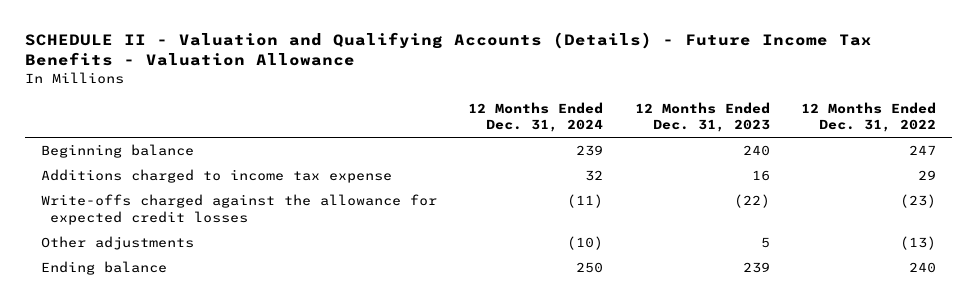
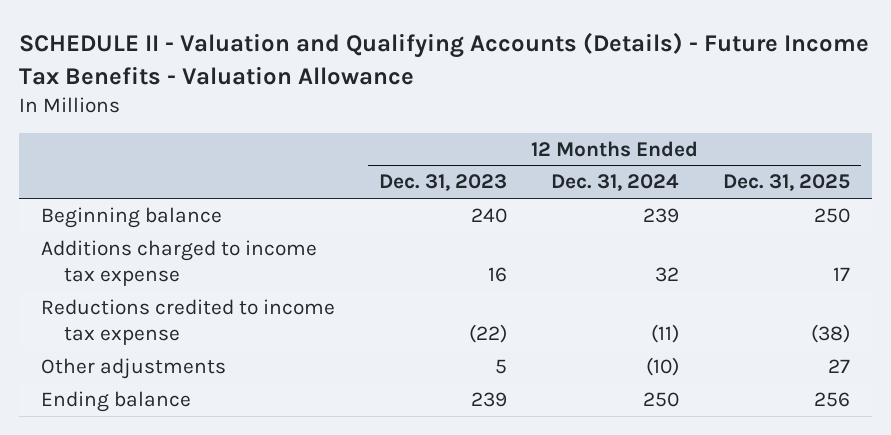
[800,101,936,133] 12 Months Ended Dec. 31, 2022 -> none
none -> [723,174,851,192] Dec. 31, 2025
[40,193,437,225] Write-offs charged against the allowance for expected credit losses -> [40,298,335,346] Reductions credited to income tax expense

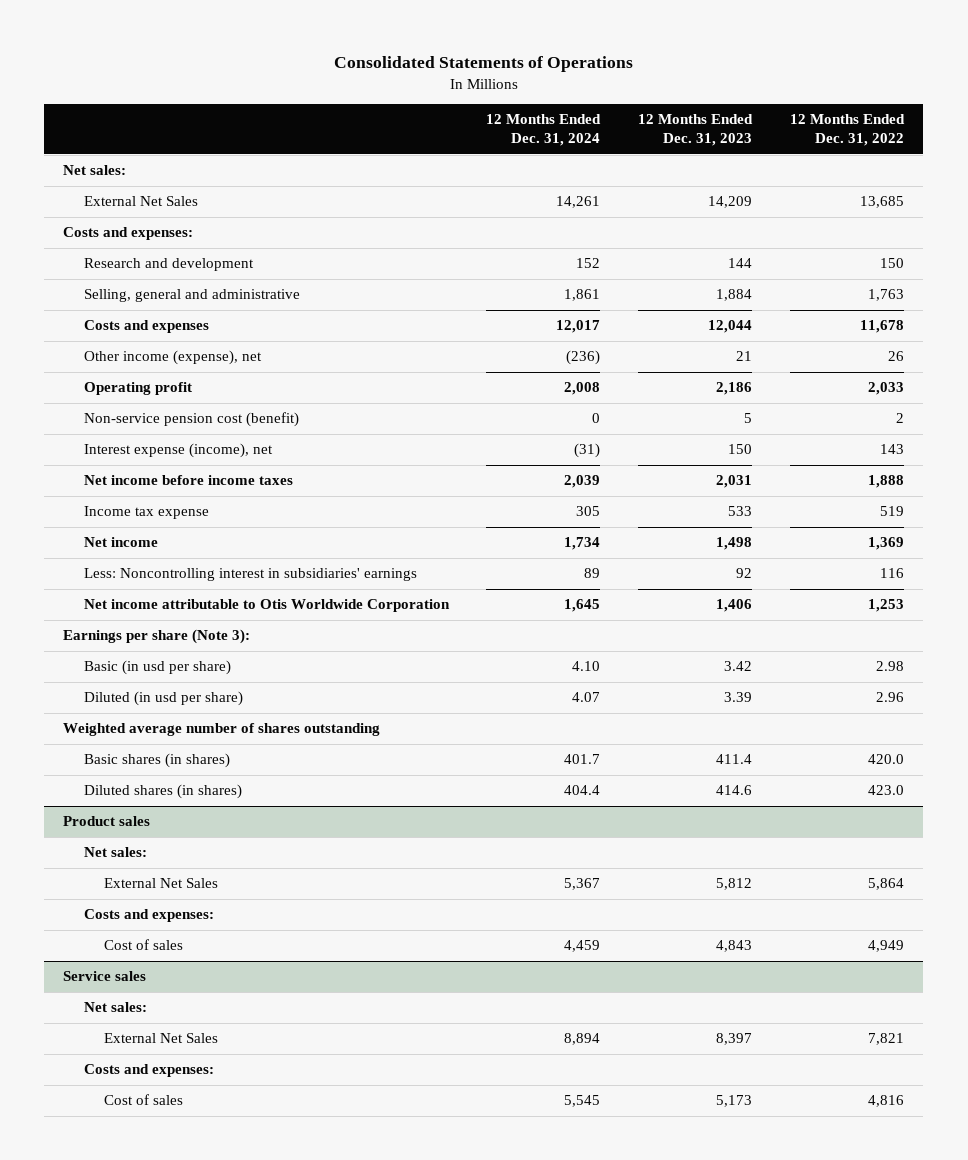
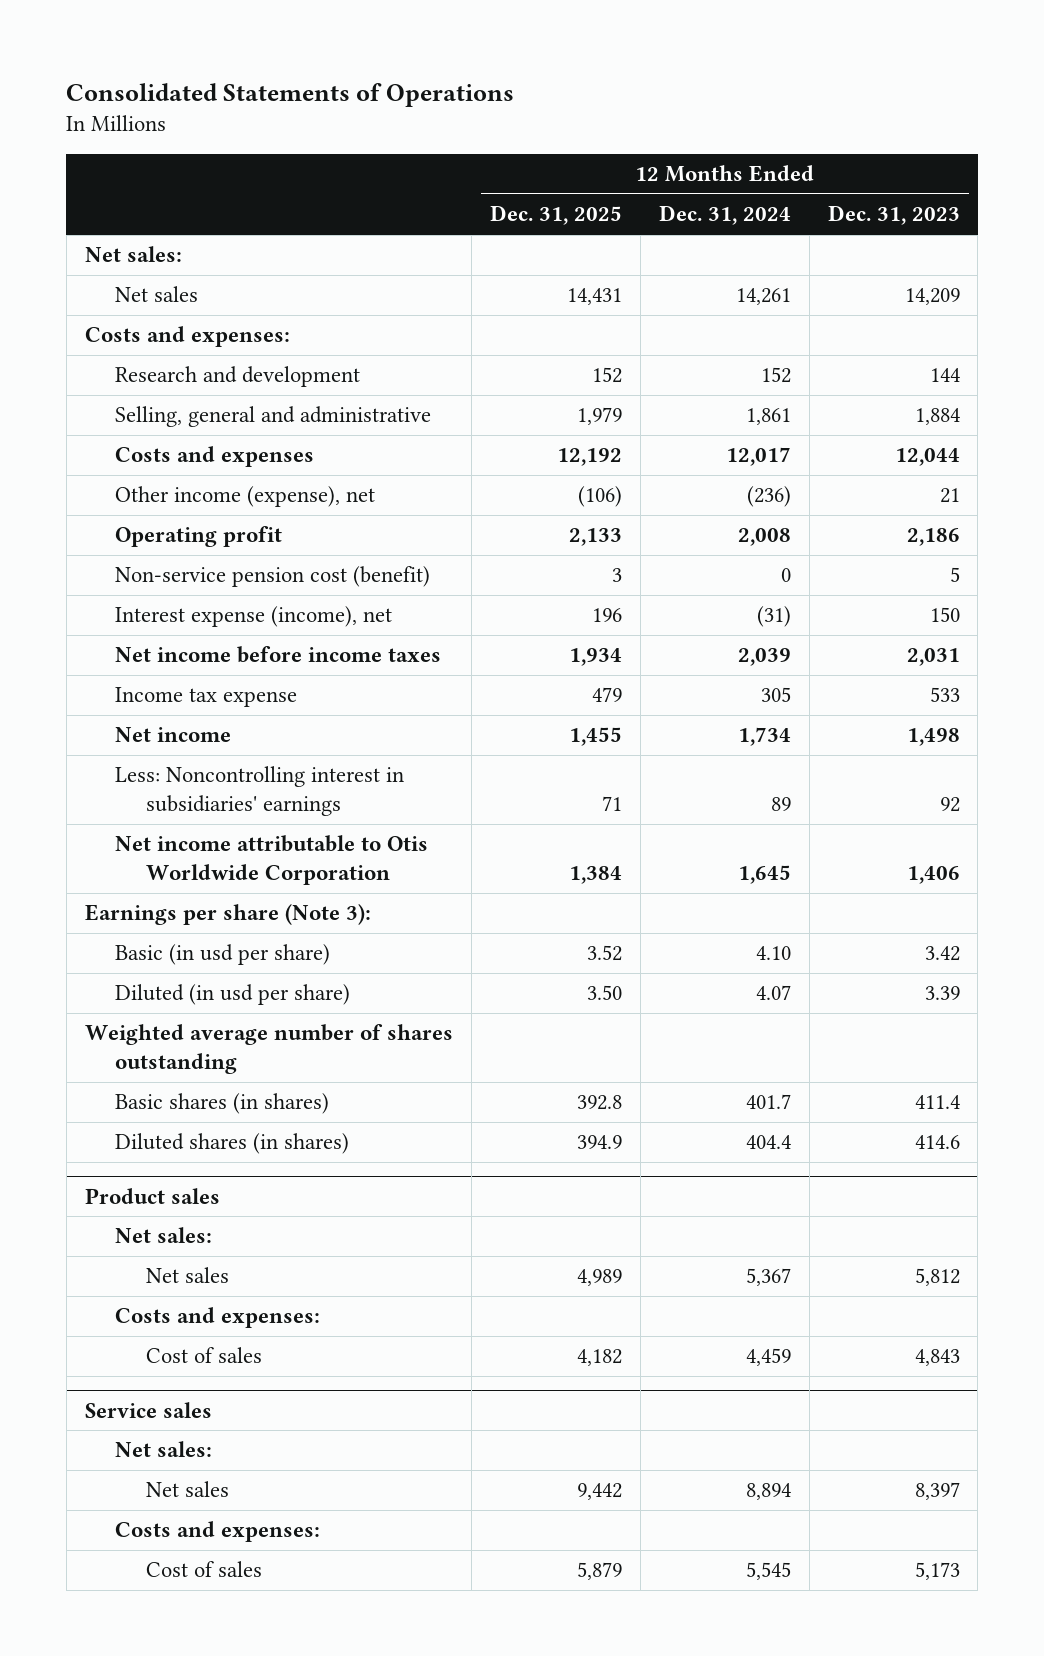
[790,114,906,147] 12 Months Ended Dec. 31, 2022 -> none
none -> [489,205,622,226] Dec. 31, 2025
[83,196,198,207] External Net Sales -> [115,286,199,303] Net sales
[103,878,218,889] External Net Sales -> [146,1267,230,1284] Net sales
[103,1033,218,1044] External Net Sales -> [146,1481,230,1498] Net sales

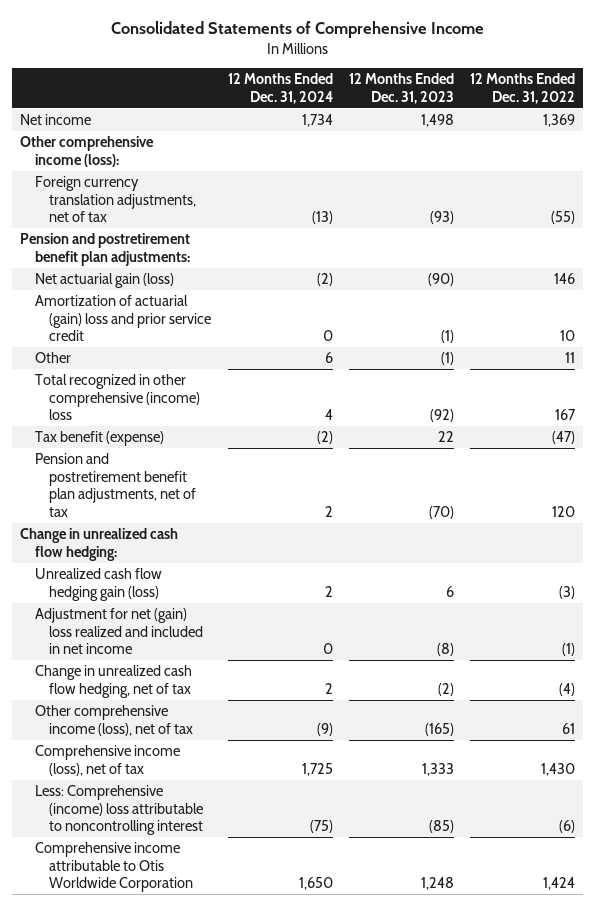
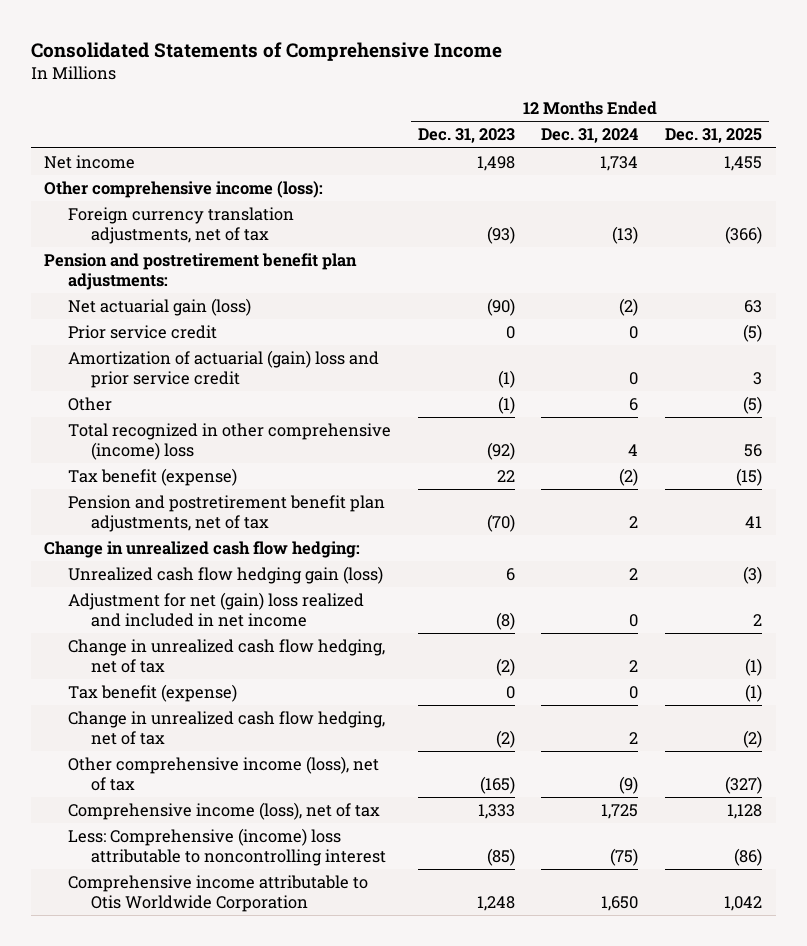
[470,72,576,104] 12 Months Ended Dec. 31, 2022 -> none
none -> [665,128,763,144] Dec. 31, 2025
none -> [67,324,217,339] Prior service credit
none -> [67,683,237,702] Tax benefit (expense)
none -> [67,710,385,745] Change in unrealized cash flow hedging, net of tax

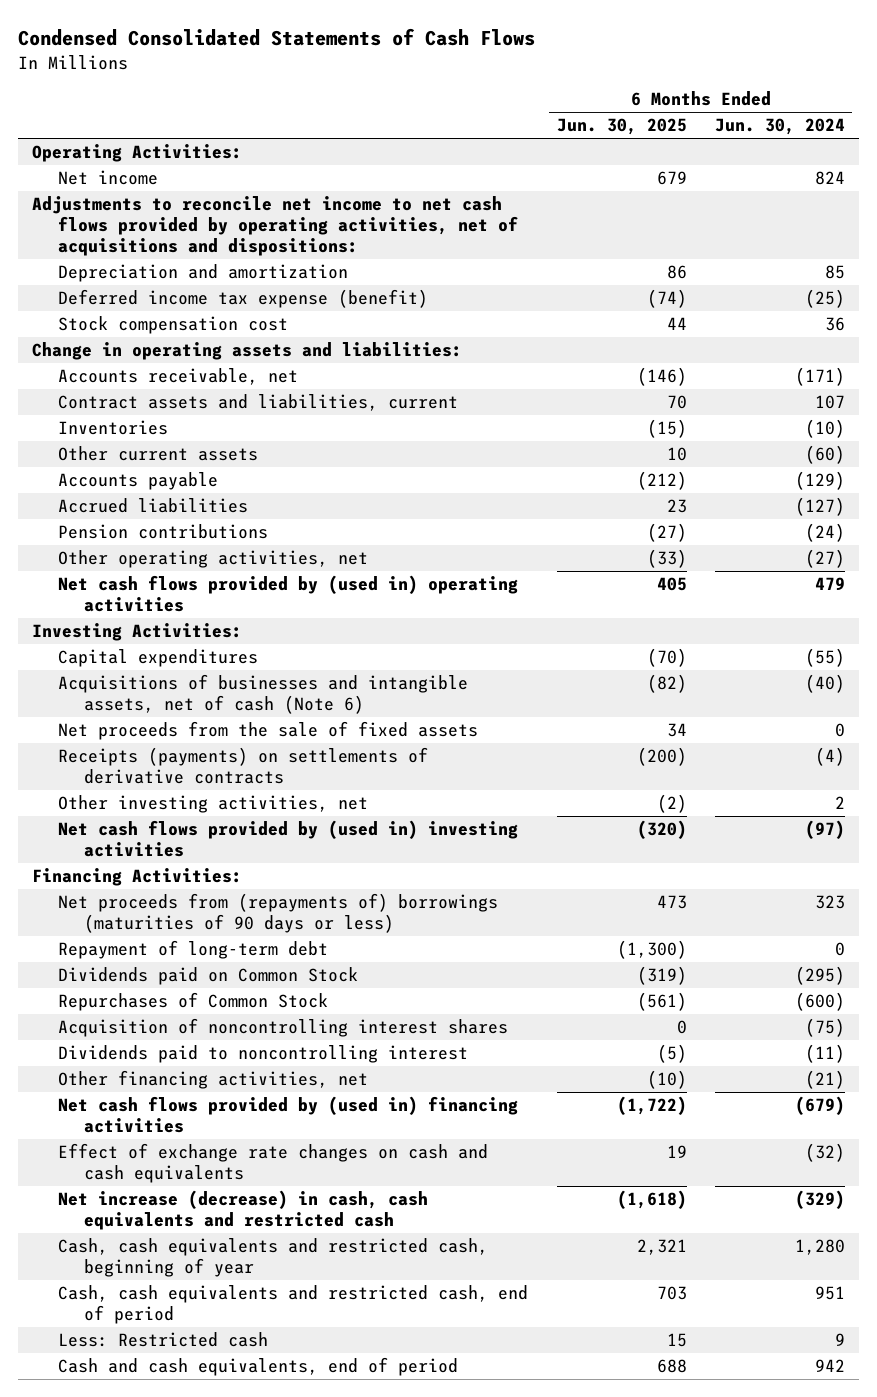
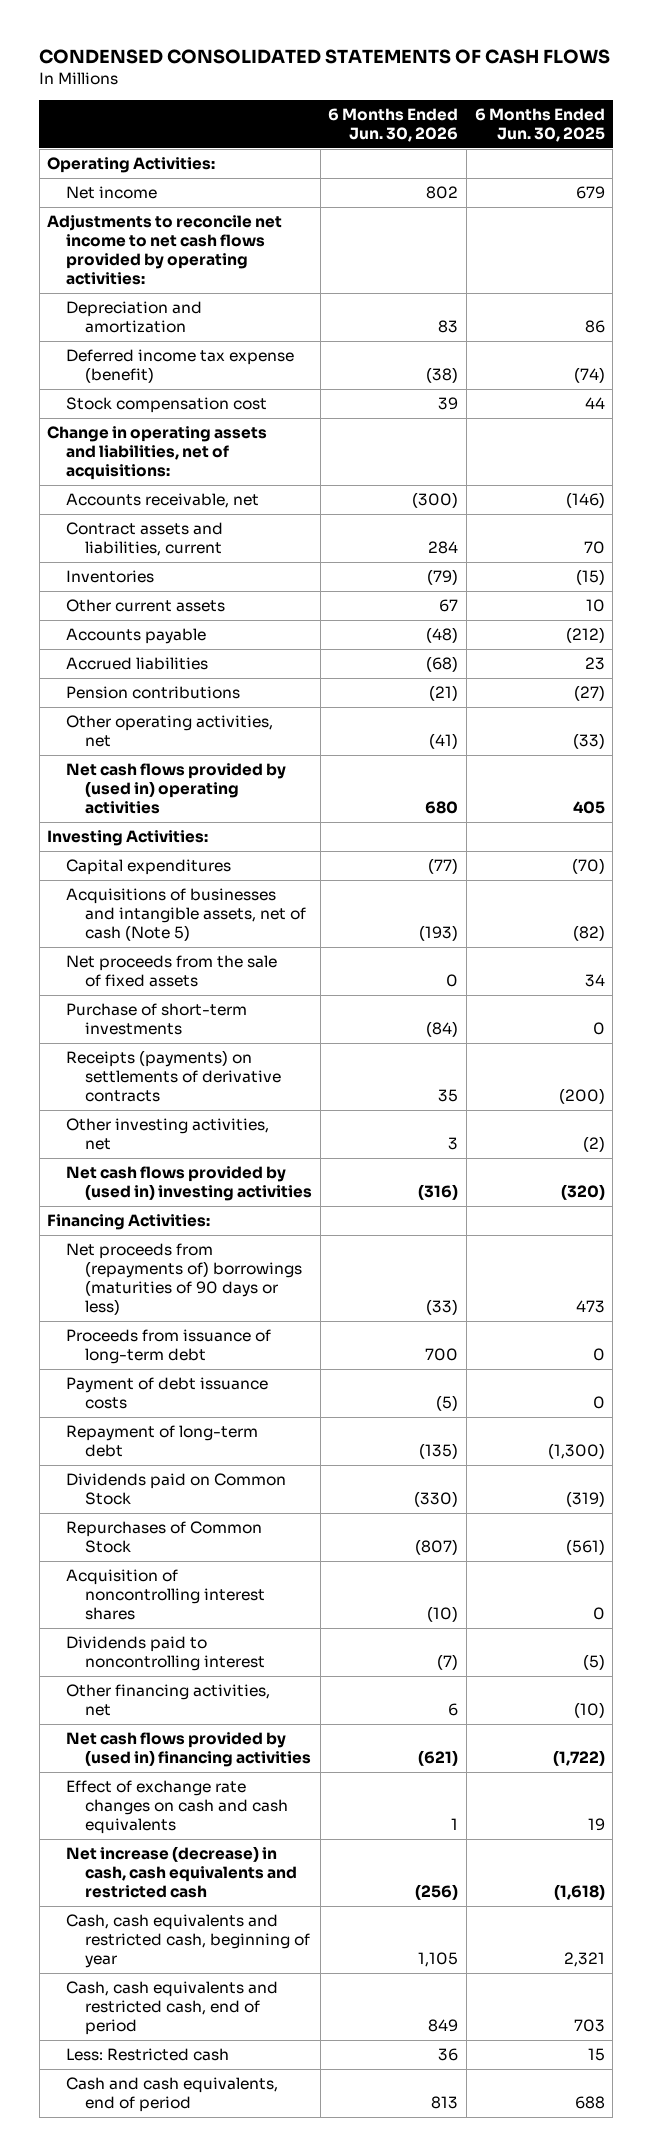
[17,27,535,46] Condensed Consolidated Statements of Cash Flows -> [39,49,611,65] CONDENSED CONSOLIDATED STATEMENTS OF CASH FLOWS
[714,118,845,136] Jun. 30, 2024 -> none
none -> [328,107,459,142] 6 Months Ended Jun. 30, 2026
[31,196,519,256] Adjustments to reconcile net income to net cash flows provided by operating activities, net of acquisitions and dispositions: -> [47,215,283,286] Adjustments to reconcile net income to net cash flows provided by operating activities:
[31,342,462,361] Change in operating assets and liabilities: -> [47,426,268,481] Change in operating assets and liabilities, net of acquisitions:
[58,674,469,714] Acquisitions of businesses and intangible assets, net of cash (Note 6) -> [66,888,307,942] Acquisitions of businesses and intangible assets, net of cash (Note 5)
none -> [66,1003,248,1036] Purchase of short-term investments
none -> [66,1329,272,1365] Proceeds from issuance of long-term debt
none -> [66,1377,269,1410] Payment of debt issuance costs

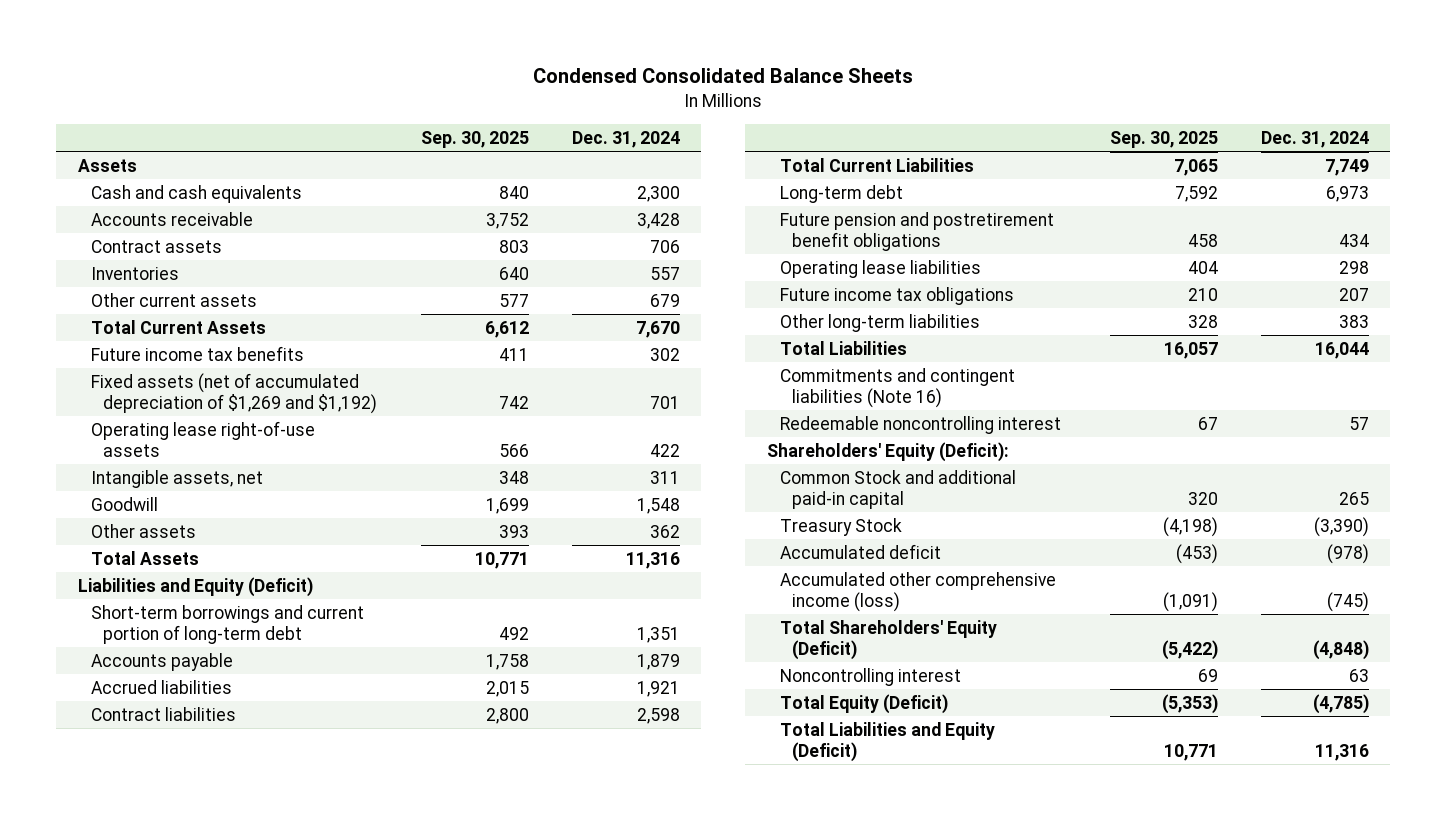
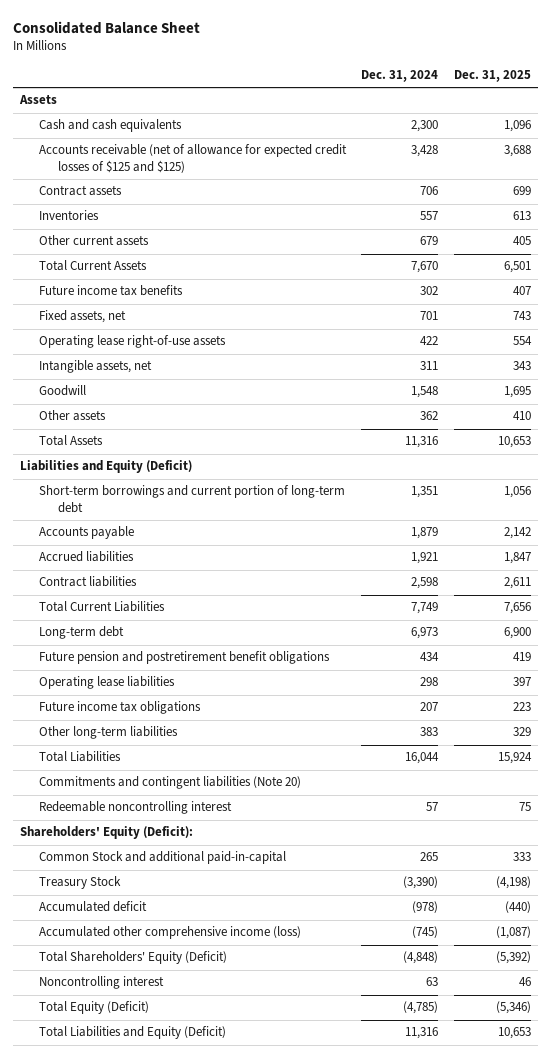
[533,68,914,84] Condensed Consolidated Balance Sheets -> [12,20,200,34] Consolidated Balance Sheet
[420,131,529,149] Sep. 30, 2025 -> none
none -> [453,70,531,83] Dec. 31, 2025
[90,211,253,226] Accounts receivable -> [39,144,348,174] Accounts receivable (net of allowance for expected credit losses of $125 and $125)
[90,372,378,414] Fixed assets (net of accumulated depreciation of $1,269 and $1,192) -> [39,310,127,324] Fixed assets, net
[779,367,1015,408] Commitments and contingent liabilities (Note 16) -> [39,776,302,790] Commitments and contingent liabilities (Note 20)
[779,469,1016,509] Common Stock and additional paid-in capital -> [39,851,287,865] Common Stock and additional paid-in-capital

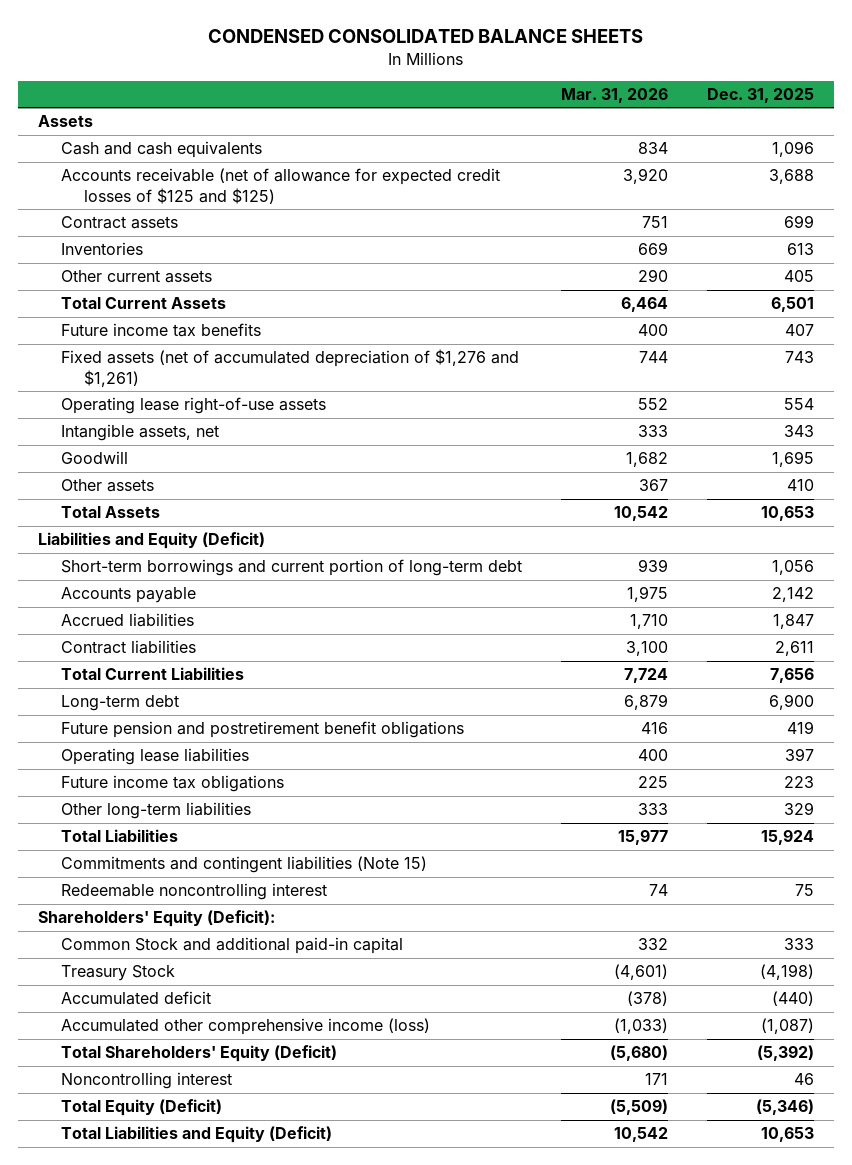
[12,20,200,34] Consolidated Balance Sheet -> [208,29,644,44] CONDENSED CONSOLIDATED BALANCE SHEETS
[361,70,439,83] Dec. 31, 2024 -> none
none -> [561,88,669,104] Mar. 31, 2026
[39,310,127,324] Fixed assets, net -> [60,349,519,387] Fixed assets (net of accumulated depreciation of $1,276 and $1,261)
[39,776,302,790] Commitments and contingent liabilities (Note 20) -> [60,856,427,874] Commitments and contingent liabilities (Note 15)
[39,851,287,865] Common Stock and additional paid-in-capital -> [60,937,403,955] Common Stock and additional paid-in capital

